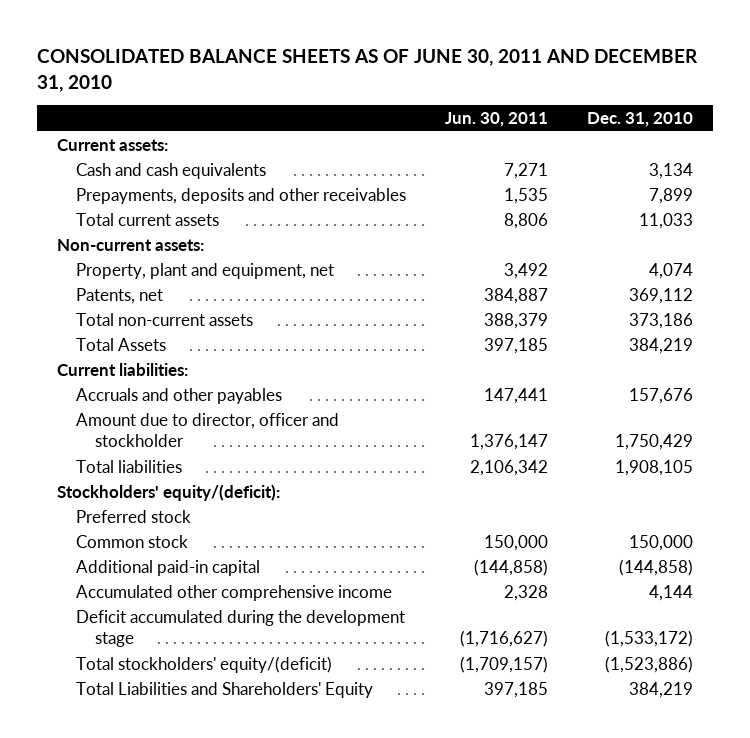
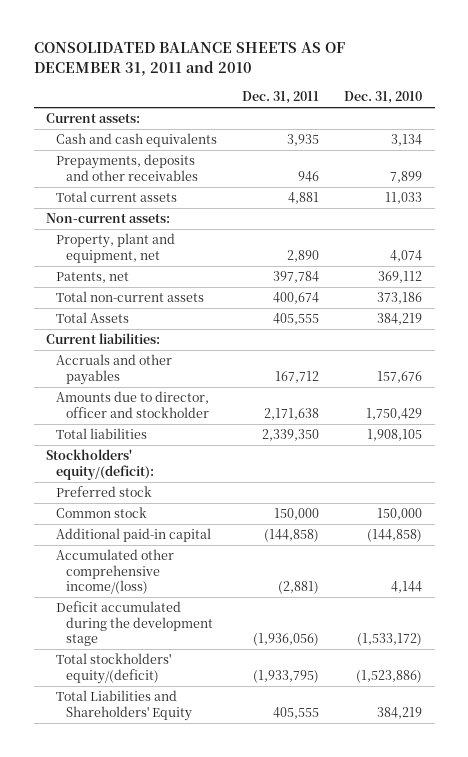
[37,49,699,92] CONSOLIDATED BALANCE SHEETS AS OF JUNE 30, 2011 AND DECEMBER 31, 2010 -> [33,42,345,77] CONSOLIDATED BALANCE SHEETS AS OF DECEMBER 31, 2011 and 2010
[444,112,548,128] Jun. 30, 2011 -> none
none -> [242,91,320,105] Dec. 31, 2011
[75,412,339,448] Amount due to director, officer and stockholder -> [56,391,210,418] Amounts due to director, officer and stockholder
[75,584,392,601] Accumulated other comprehensive income -> [56,549,175,595] Accumulated other comprehensive income/(loss)

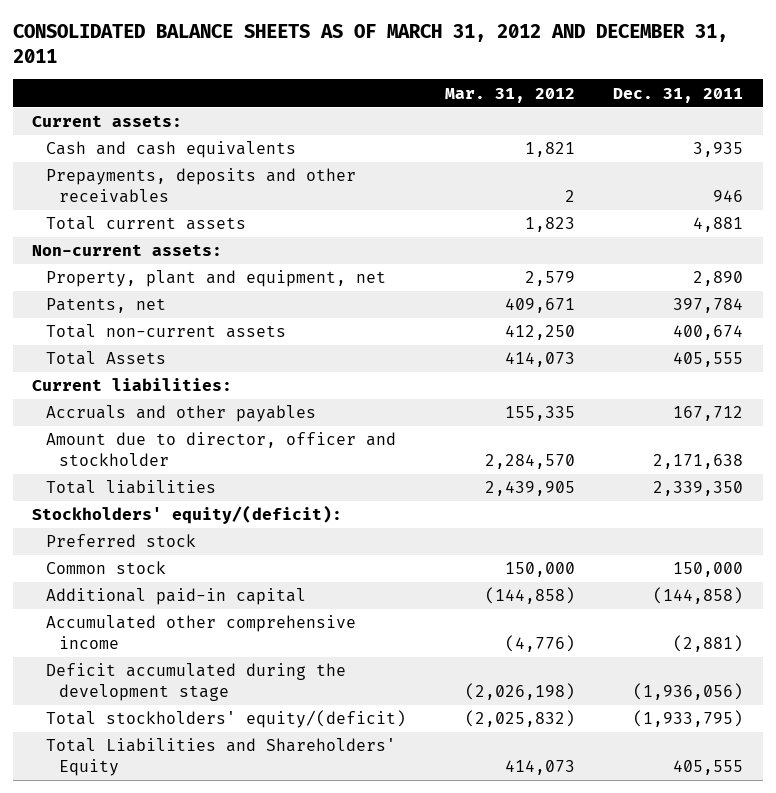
[33,42,345,77] CONSOLIDATED BALANCE SHEETS AS OF DECEMBER 31, 2011 and 2010 -> [12,24,728,64] CONSOLIDATED BALANCE SHEETS AS OF MARCH 31, 2012 AND DECEMBER 31, 2011
[344,91,423,105] Dec. 31, 2010 -> none
none -> [444,87,575,103] Mar. 31, 2012
[56,391,210,418] Amounts due to director, officer and stockholder -> [45,432,396,466] Amount due to director, officer and stockholder
[56,549,175,595] Accumulated other comprehensive income/(loss) -> [45,615,356,649] Accumulated other comprehensive income

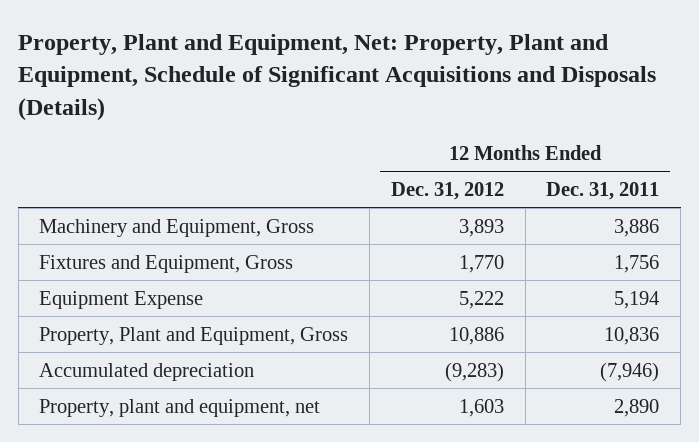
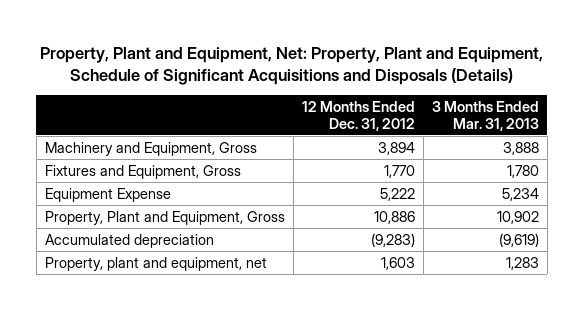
[546,182,660,201] Dec. 31, 2011 -> none
none -> [431,100,539,131] 3 Months Ended Mar. 31, 2013
[458,218,504,237] 3,893 -> [377,141,415,155] 3,894

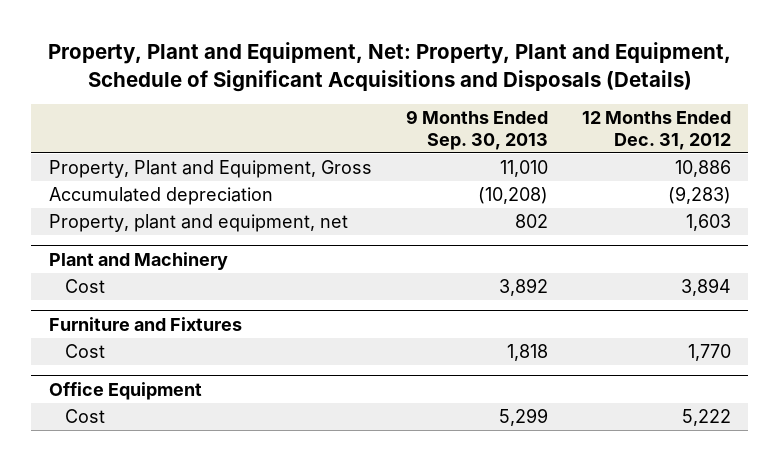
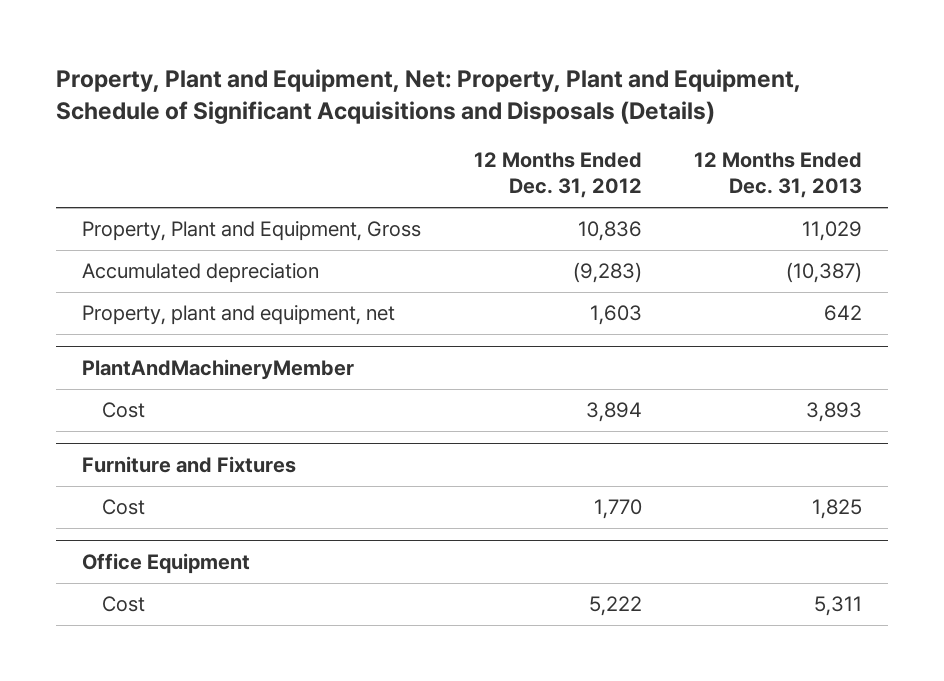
[405,110,548,151] 9 Months Ended Sep. 30, 2013 -> none
none -> [694,152,863,199] 12 Months Ended Dec. 31, 2013
[674,159,731,177] 10,886 -> [577,221,642,242] 10,836
[48,251,228,270] Plant and Machinery -> none
none -> [82,359,355,381] PlantAndMachineryMember

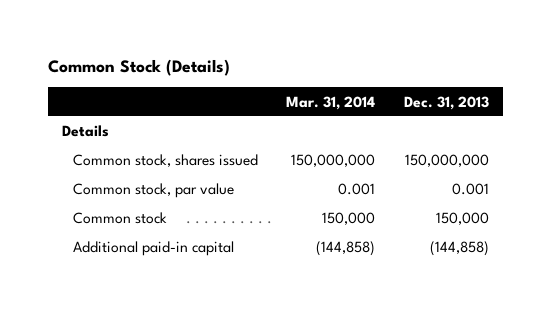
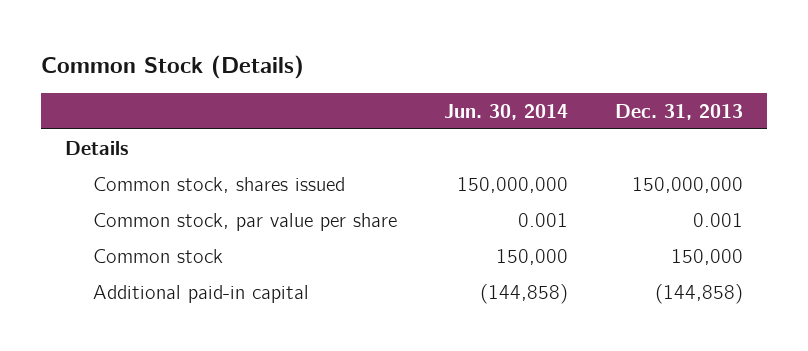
[286,95,376,110] Mar. 31, 2014 -> none
none -> [444,103,569,120] Jun. 30, 2014
[72,183,234,199] Common stock, par value -> [92,213,397,232] Common stock, par value per share

